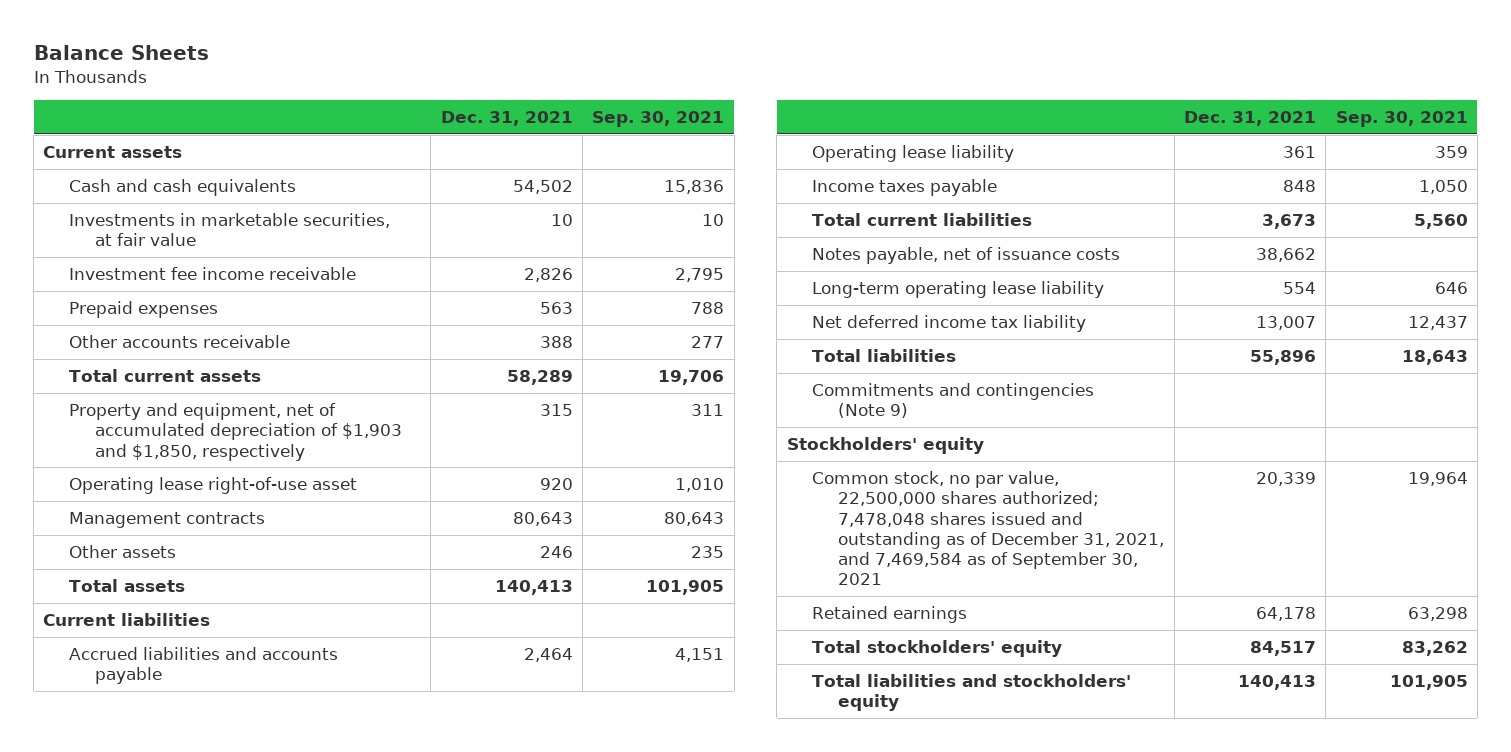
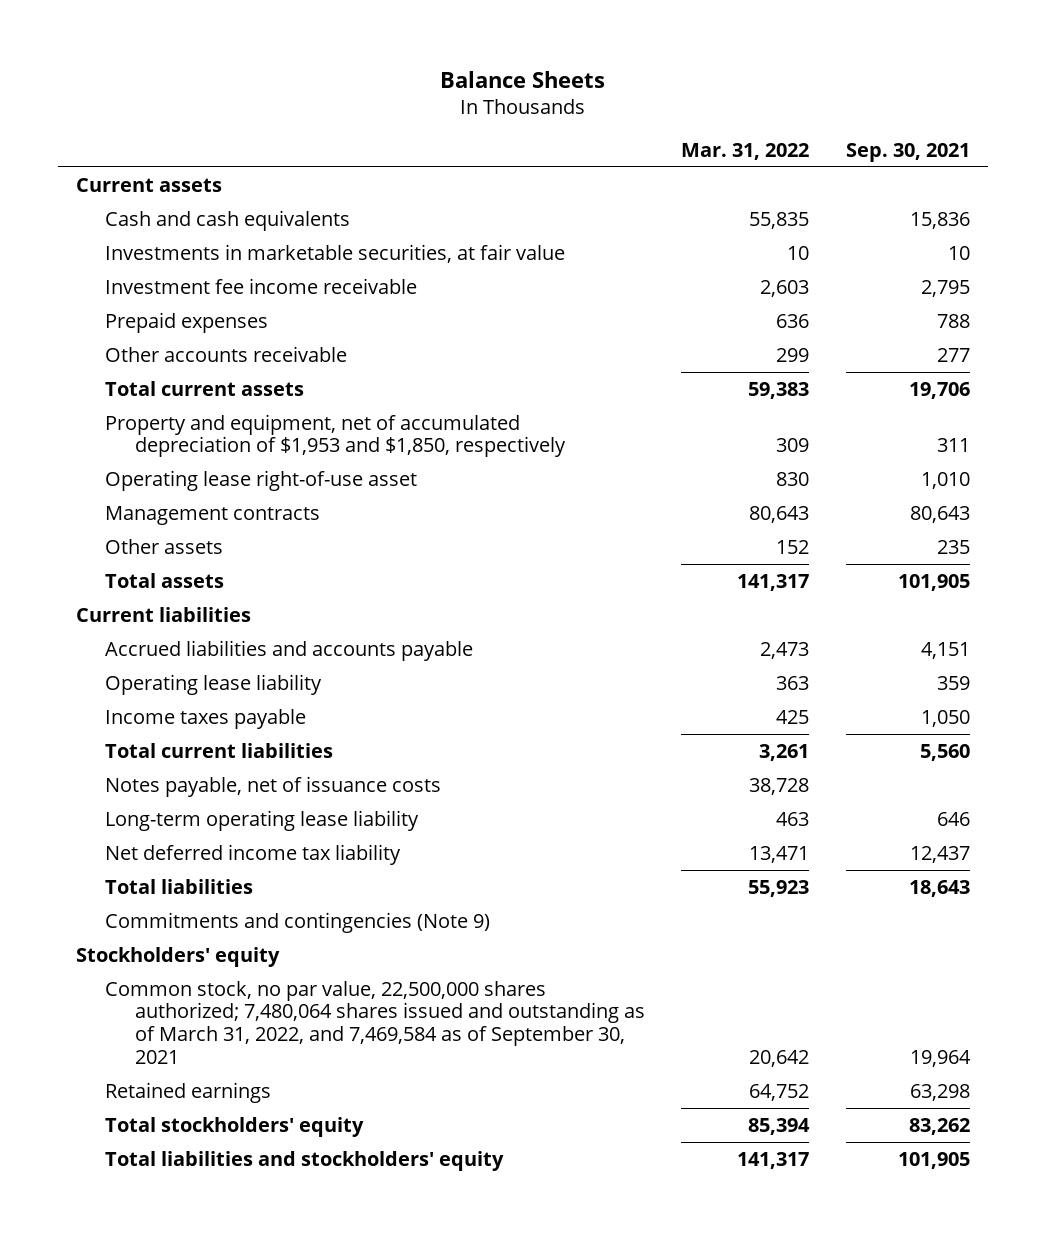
[440,111,573,127] Dec. 31, 2021 -> none
none -> [681,142,810,160] Mar. 31, 2022
[69,403,402,461] Property and equipment, net of accumulated depreciation of $1,903 and $1,850, respectively -> [105,413,566,458] Property and equipment, net of accumulated depreciation of $1,953 and $1,850, respectively
[812,471,1165,586] Common stock, no par value, 22,500,000 shares authorized; 7,478,048 shares issued and outstanding as of December 31, 2021, and 7,469,584 as of September 30, 2021 -> [105,980,645,1065] Common stock, no par value, 22,500,000 shares authorized; 7,480,064 shares issued and outstanding as of March 31, 2022, and 7,469,584 as of September 30, 2021

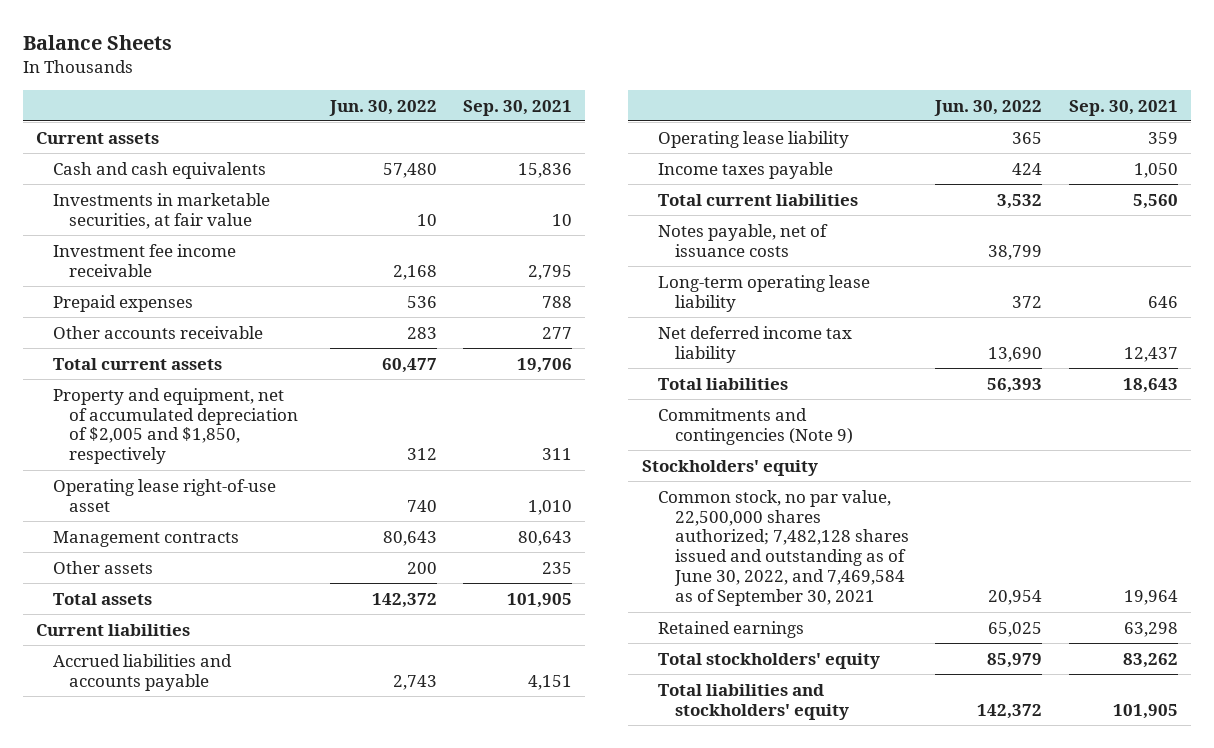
[681,142,810,160] Mar. 31, 2022 -> none
none -> [328,99,437,116] Jun. 30, 2022
[105,413,566,458] Property and equipment, net of accumulated depreciation of $1,953 and $1,850, respectively -> [52,387,299,465] Property and equipment, net of accumulated depreciation of $2,005 and $1,850, respectively
[105,980,645,1065] Common stock, no par value, 22,500,000 shares authorized; 7,480,064 shares issued and outstanding as of March 31, 2022, and 7,469,584 as of September 30, 2021 -> [658,489,909,607] Common stock, no par value, 22,500,000 shares authorized; 7,482,128 shares issued and outstanding as of June 30, 2022, and 7,469,584 as of September 30, 2021

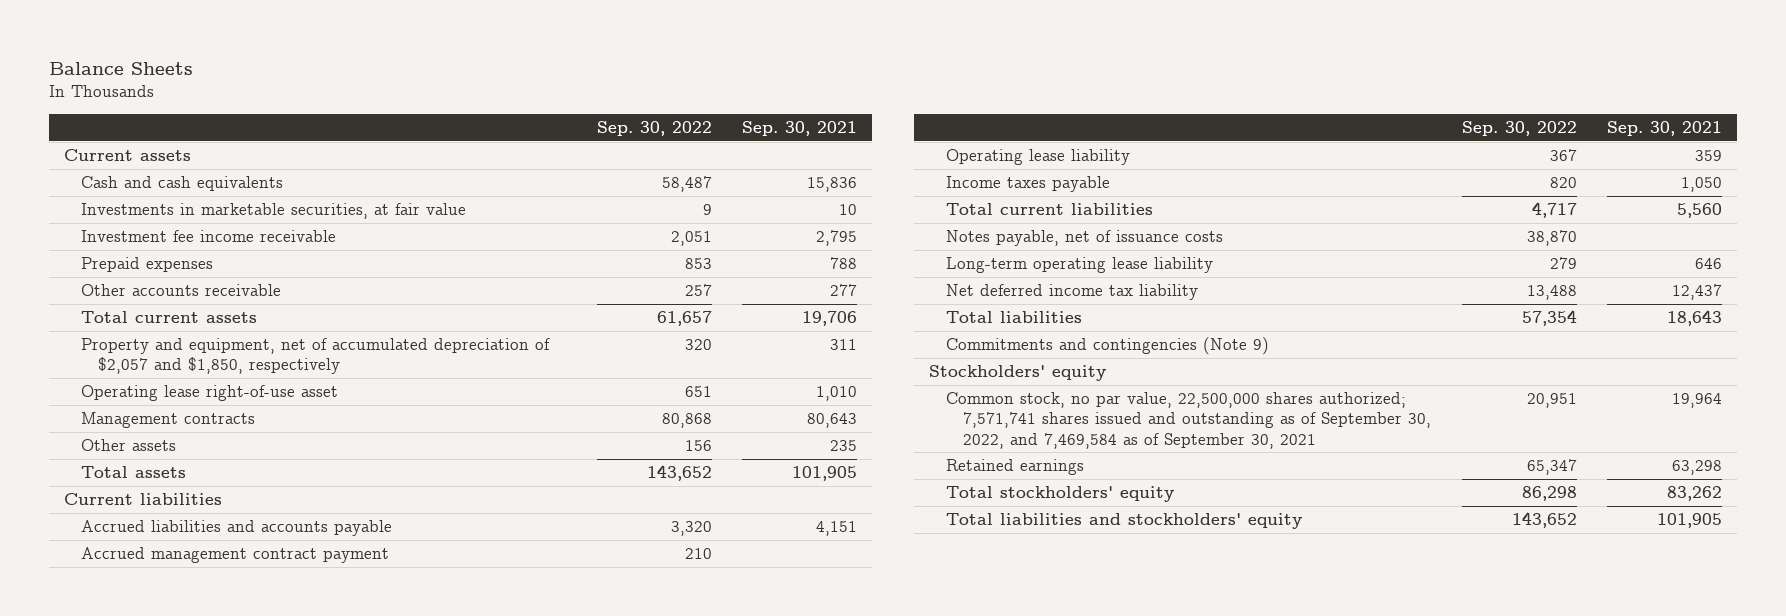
[328,99,437,116] Jun. 30, 2022 -> none
none -> [596,121,712,137] Sep. 30, 2022
[52,387,299,465] Property and equipment, net of accumulated depreciation of $2,005 and $1,850, respectively -> [81,338,551,375] Property and equipment, net of accumulated depreciation of $2,057 and $1,850, respectively
none -> [81,547,390,564] Accrued management contract payment
[658,489,909,607] Common stock, no par value, 22,500,000 shares authorized; 7,482,128 shares issued and outstanding as of June 30, 2022, and 7,469,584 as of September 30, 2021 -> [946,392,1432,449] Common stock, no par value, 22,500,000 shares authorized; 7,571,741 shares issued and outstanding as of September 30, 2022, and 7,469,584 as of September 30, 2021

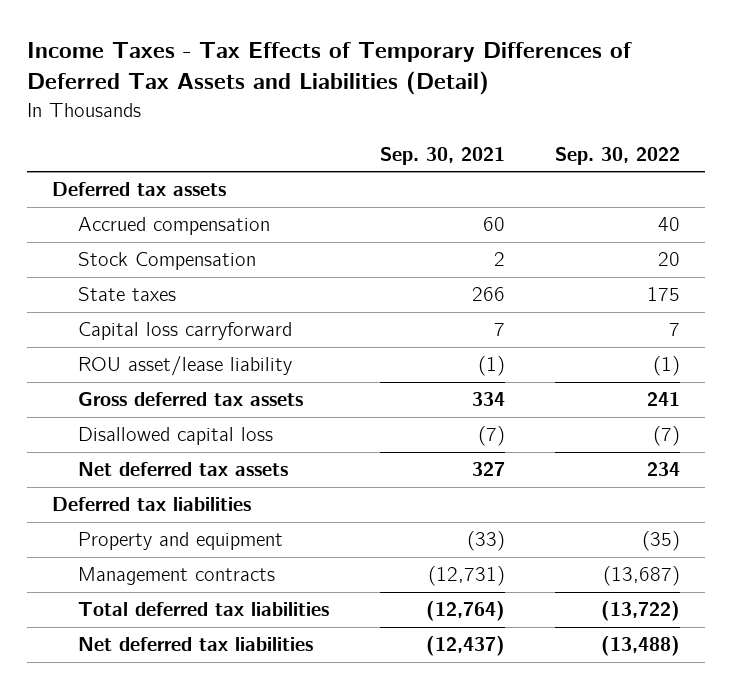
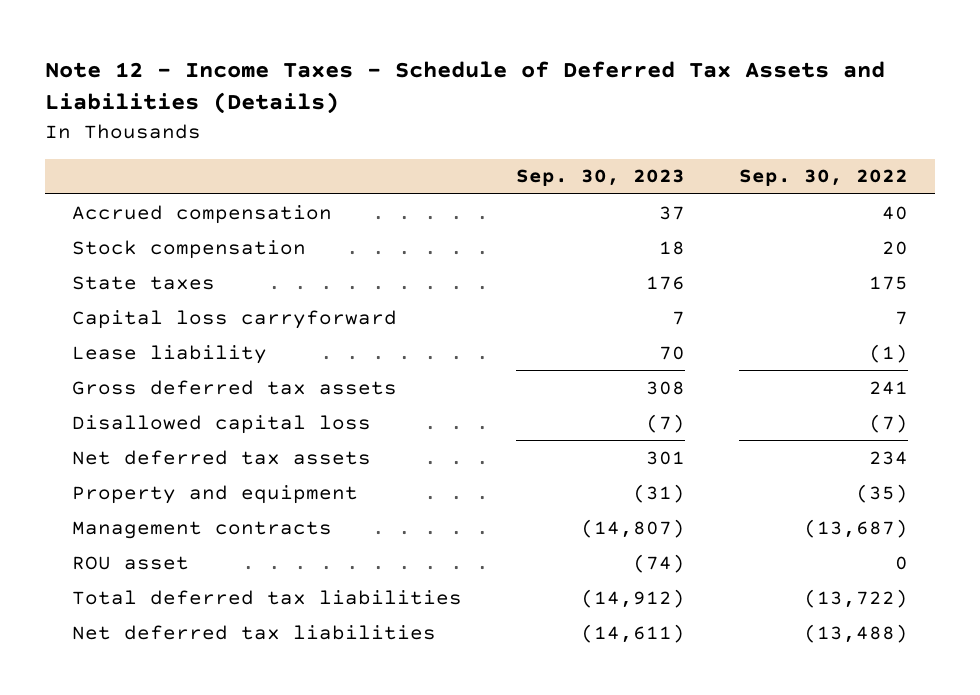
[26,42,632,96] Income Taxes - Tax Effects of Temporary Differences of Deferred Tax Assets and Liabilities (Detail) -> [44,60,885,115] Note 12 - Income Taxes - Schedule of Deferred Tax Assets and Liabilities (Details)
[379,147,505,166] Sep. 30, 2021 -> none
none -> [515,169,685,187] Sep. 30, 2023
[52,182,227,197] Deferred tax assets -> none
[78,252,257,271] Stock Compensation -> [71,239,306,259] Stock compensation
[78,356,293,377] ROU asset/lease liability -> [71,344,267,364] Lease liability
[52,497,252,512] Deferred tax liabilities -> none
none -> [71,555,189,570] ROU asset

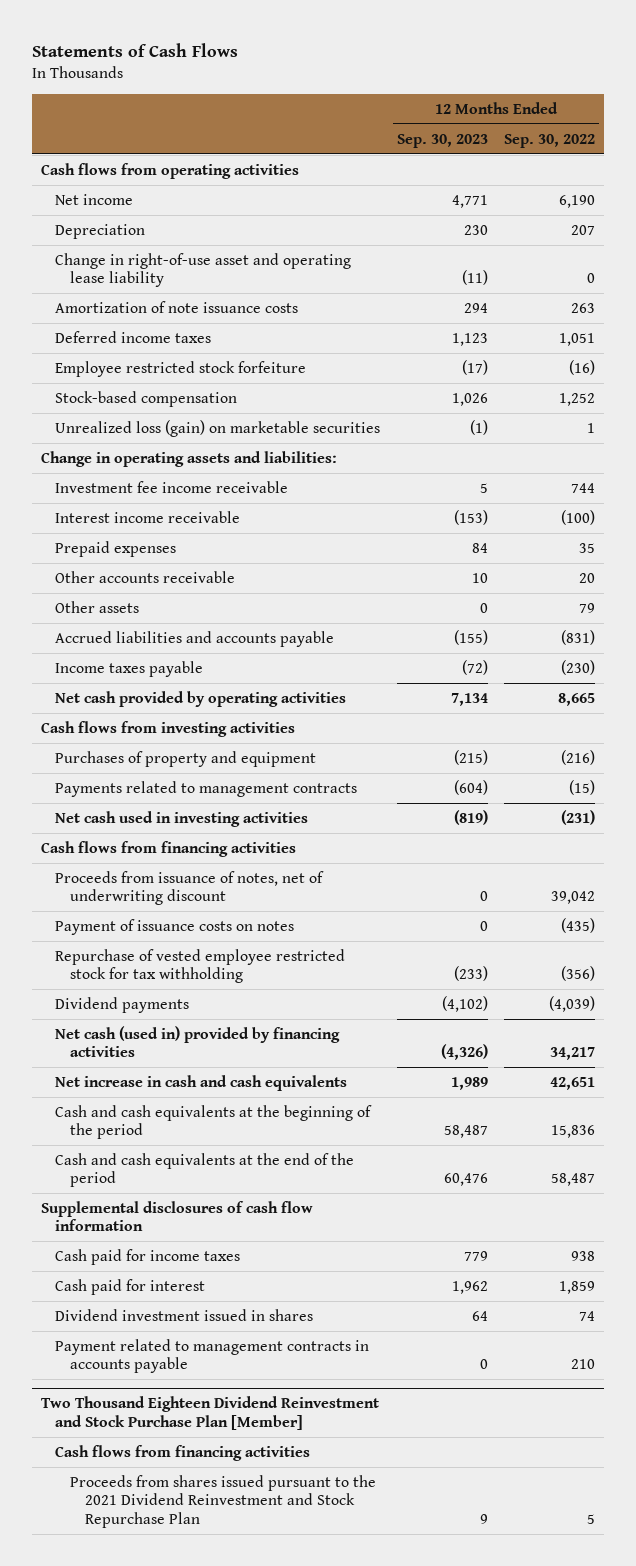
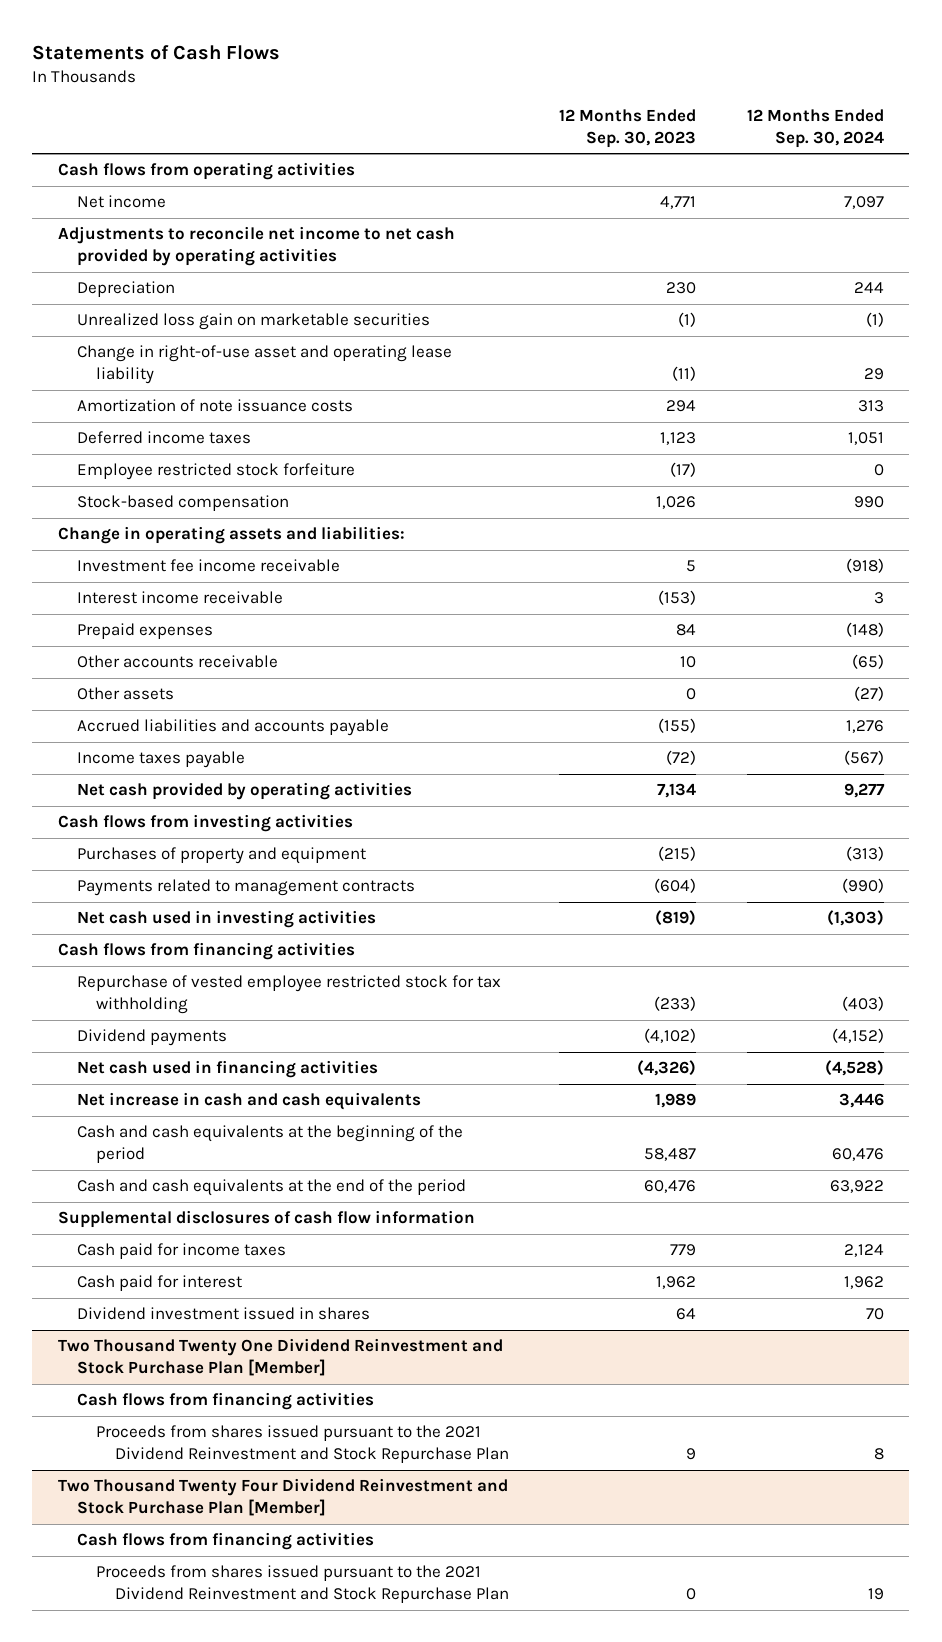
[504,133,596,148] Sep. 30, 2022 -> none
none -> [747,108,885,148] 12 Months Ended Sep. 30, 2024
none -> [57,226,455,267] Adjustments to reconcile net income to net cash provided by operating activities
none -> [76,313,430,331] Unrealized loss gain on marketable securities
[55,419,381,437] Unrealized loss (gain) on marketable securities -> none
[55,870,325,906] Proceeds from issuance of notes, net of underwriting discount -> none
[55,918,295,935] Payment of issuance costs on notes -> none
[55,1025,341,1058] Net cash (used in) provided by financing activities -> [76,1060,378,1079] Net cash used in financing activities
[55,1338,370,1374] Payment related to management contracts in accounts payable -> none
[40,1396,379,1430] Two Thousand Eighteen Dividend Reinvestment and Stock Purchase Plan [Member] -> [57,1338,503,1377] Two Thousand Twenty One Dividend Reinvestment and Stock Purchase Plan [Member]
none -> [57,1478,508,1517] Two Thousand Twenty Four Dividend Reinvestment and Stock Purchase Plan [Member]
none -> [76,1532,374,1551] Cash flows from financing activities
none -> [95,1565,509,1604] Proceeds from shares issued pursuant to the 2021 Dividend Reinvestment and Stock Repurchase Plan

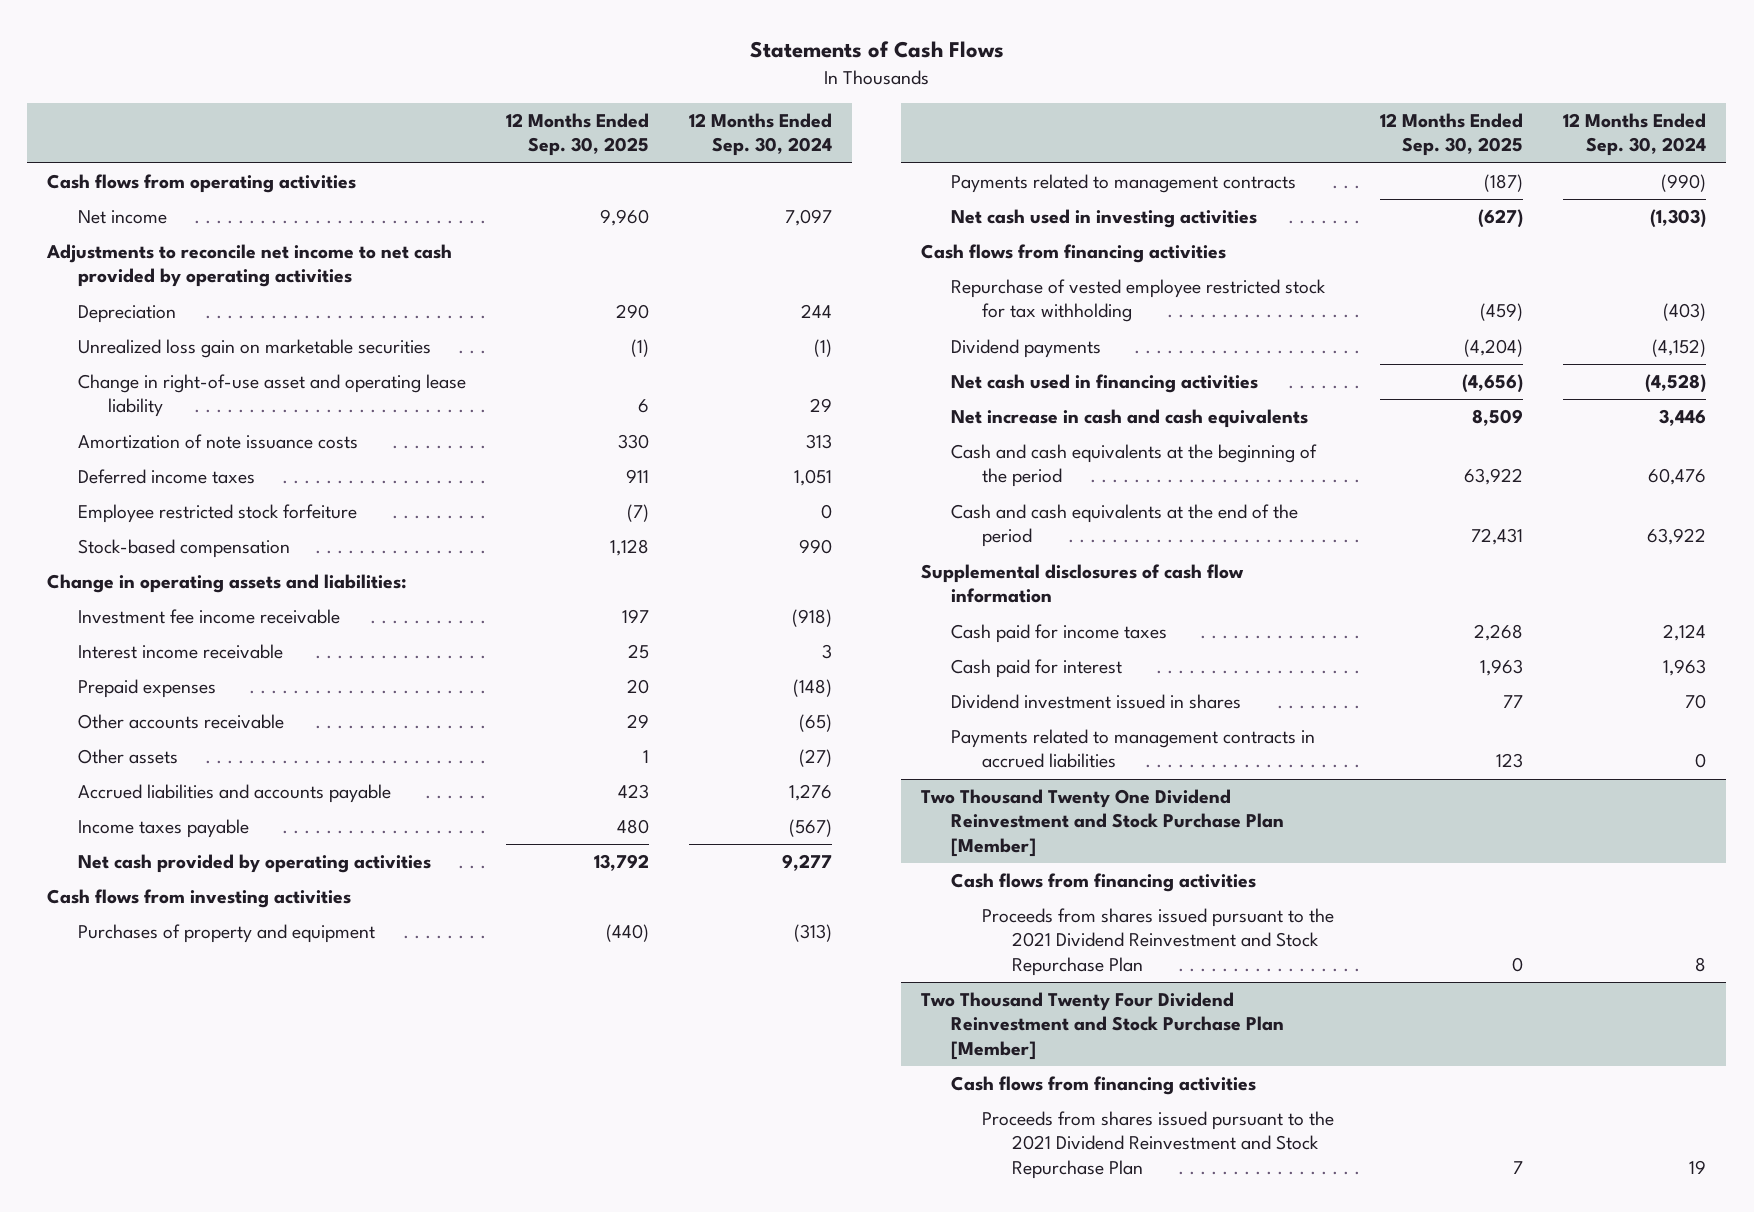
[559,108,697,148] 12 Months Ended Sep. 30, 2023 -> none
none -> [505,112,649,157] 12 Months Ended Sep. 30, 2025
[844,1276,885,1290] 1,962 -> [1663,658,1707,676] 1,963
none -> [951,728,1316,769] Payments related to management contracts in accrued liabilities

